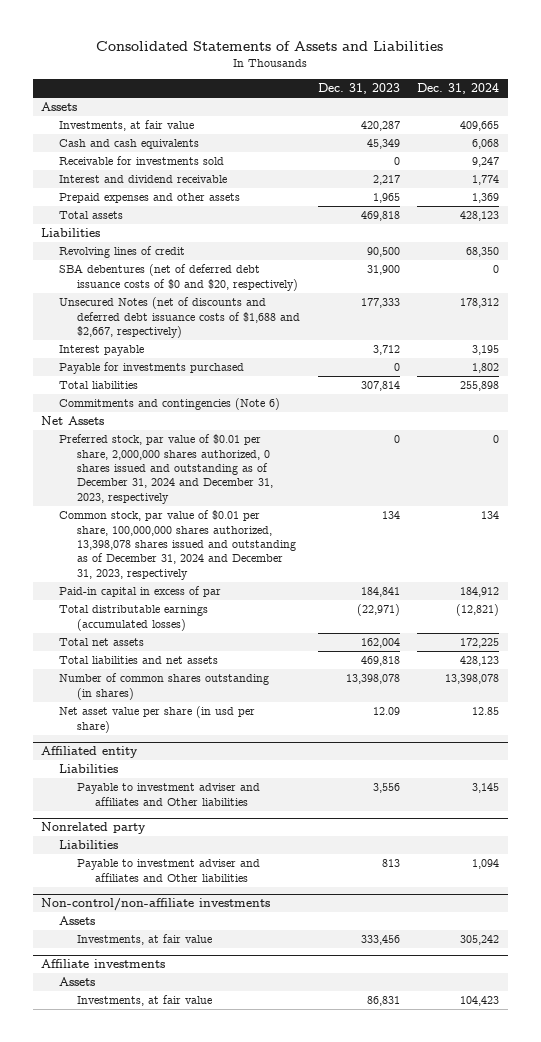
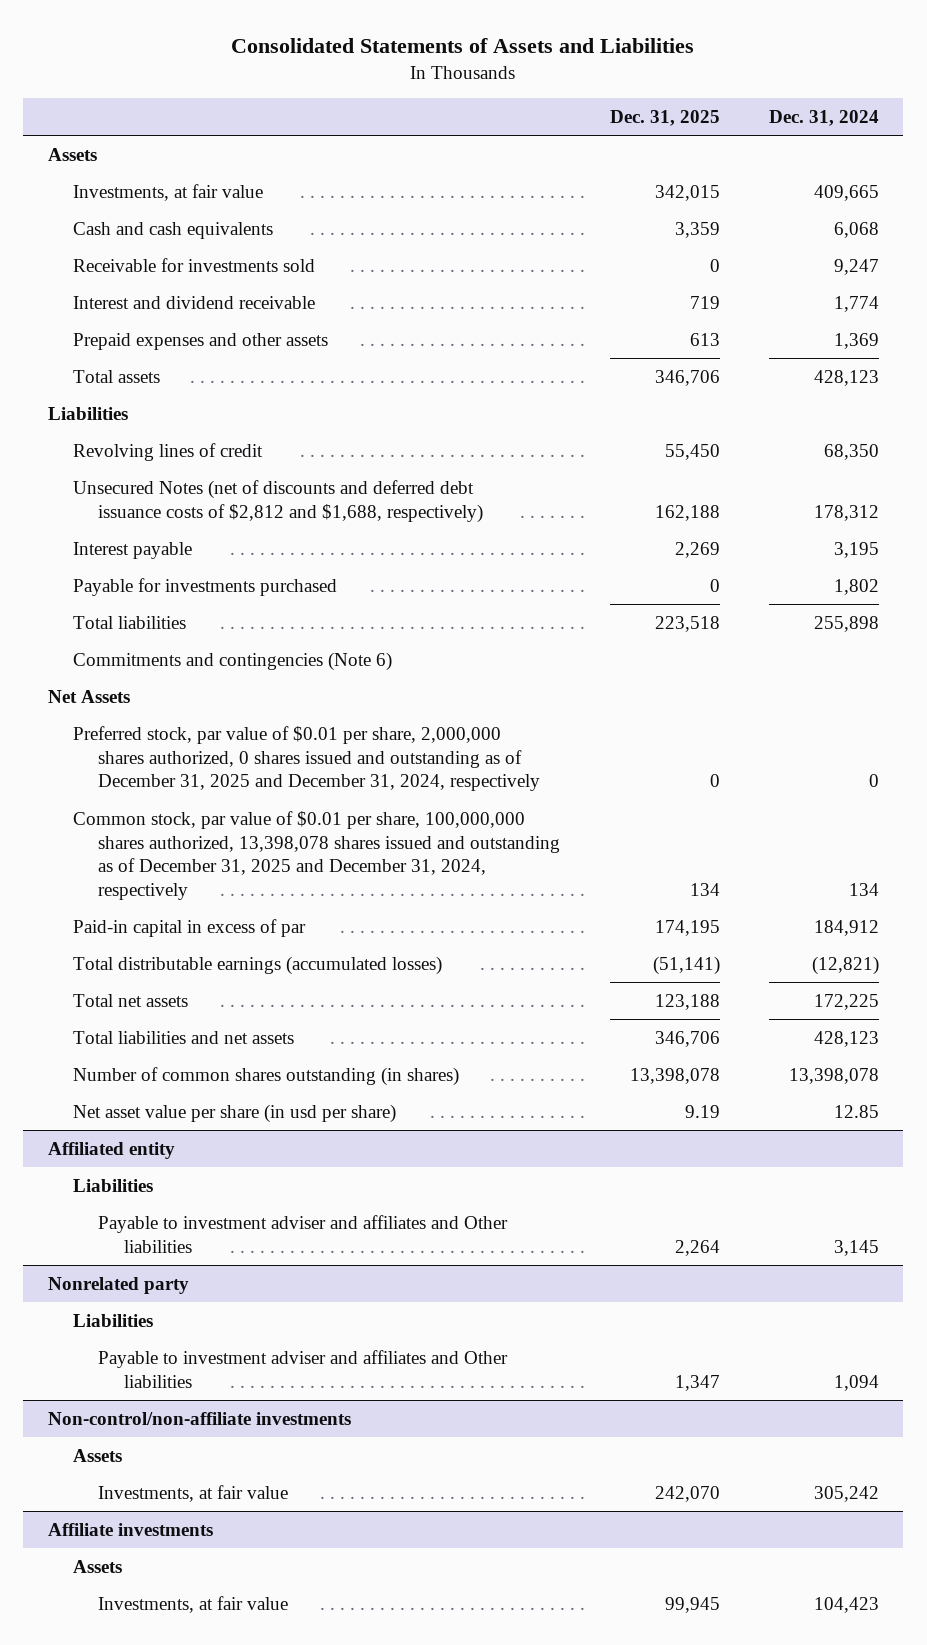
[317,83,400,95] Dec. 31, 2023 -> none
none -> [609,109,720,126] Dec. 31, 2025
[59,264,299,291] SBA debentures (net of deferred debt issuance costs of $0 and $20, respectively) -> none
[59,297,301,338] Unsecured Notes (net of discounts and deferred debt issuance costs of $1,688 and $2,667, respectively) -> [73,479,484,523] Unsecured Notes (net of discounts and deferred debt issuance costs of $2,812 and $1,688, respectively)
[59,434,274,504] Preferred stock, par value of $0.01 per share, 2,000,000 shares authorized, 0 shares issued and outstanding as of December 31, 2024 and December 31, 2023, respectively -> [73,725,541,792] Preferred stock, par value of $0.01 per share, 2,000,000 shares authorized, 0 shares issued and outstanding as of December 31, 2025 and December 31, 2024, respectively
[59,510,297,580] Common stock, par value of $0.01 per share, 100,000,000 shares authorized, 13,398,078 shares issued and outstanding as of December 31, 2024 and December 31, 2023, respectively -> [73,810,561,901] Common stock, par value of $0.01 per share, 100,000,000 shares authorized, 13,398,078 shares issued and outstanding as of December 31, 2025 and December 31, 2024, respectively

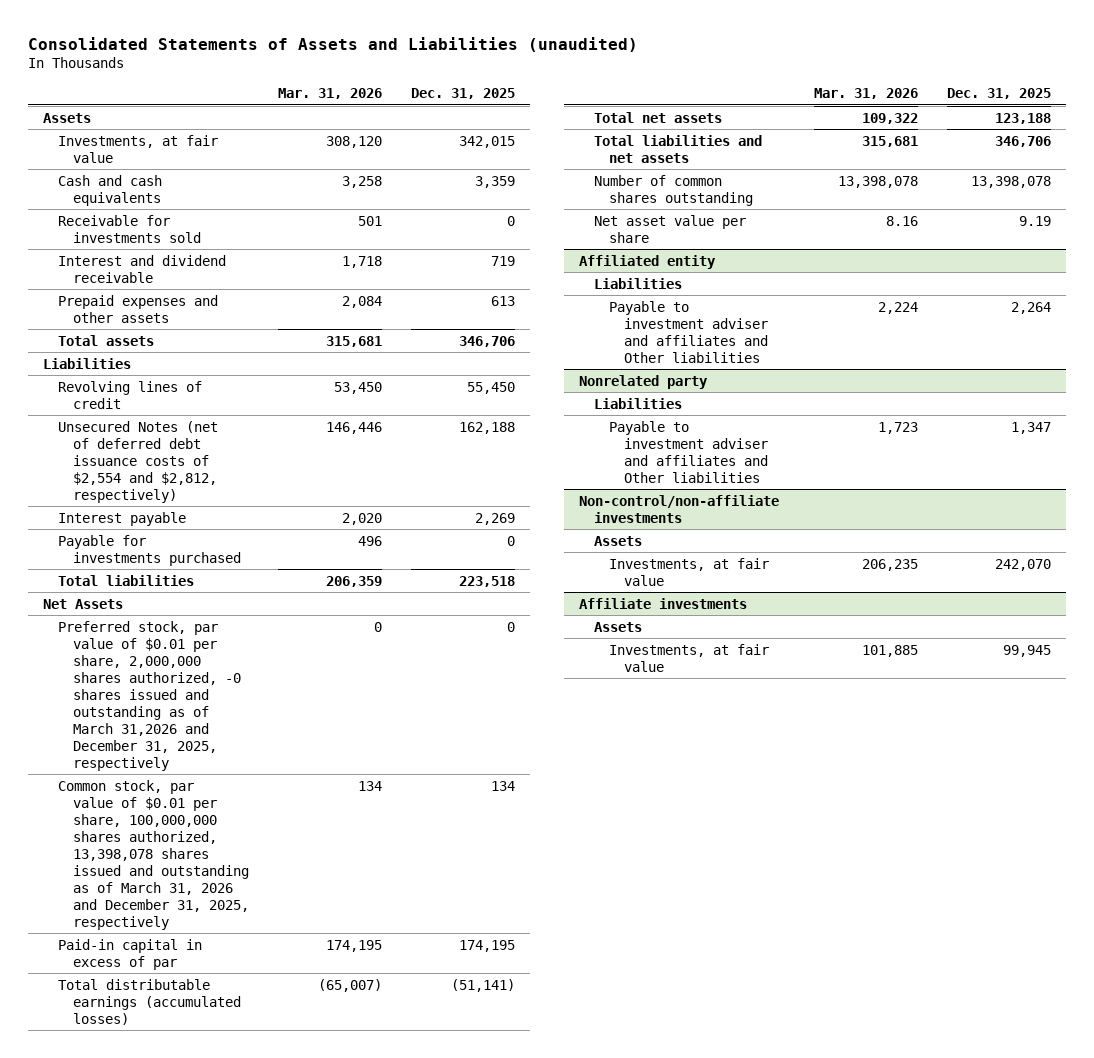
[231,37,695,53] Consolidated Statements of Assets and Liabilities -> [28,36,639,52] Consolidated Statements of Assets and Liabilities (unaudited)
[768,109,879,126] Dec. 31, 2024 -> none
none -> [278,88,383,100] Mar. 31, 2026
[73,479,484,523] Unsecured Notes (net of discounts and deferred debt issuance costs of $2,812 and $1,688, respectively) -> [58,420,219,503] Unsecured Notes (net of deferred debt issuance costs of $2,554 and $2,812, respectively)
[73,651,393,671] Commitments and contingencies (Note 6) -> none
[73,725,541,792] Preferred stock, par value of $0.01 per share, 2,000,000 shares authorized, 0 shares issued and outstanding as of December 31, 2025 and December 31, 2024, respectively -> [58,620,241,771] Preferred stock, par value of $0.01 per share, 2,000,000 shares authorized, -0 shares issued and outstanding as of March 31,2026 and December 31, 2025, respectively
[73,810,561,901] Common stock, par value of $0.01 per share, 100,000,000 shares authorized, 13,398,078 shares issued and outstanding as of December 31, 2025 and December 31, 2024, respectively -> [58,779,249,930] Common stock, par value of $0.01 per share, 100,000,000 shares authorized, 13,398,078 shares issued and outstanding as of March 31, 2026 and December 31, 2025, respectively
[73,1066,460,1086] Number of common shares outstanding (in shares) -> [593,174,753,206] Number of common shares outstanding
[73,1103,397,1123] Net asset value per share (in usd per share) -> [593,214,746,243] Net asset value per share

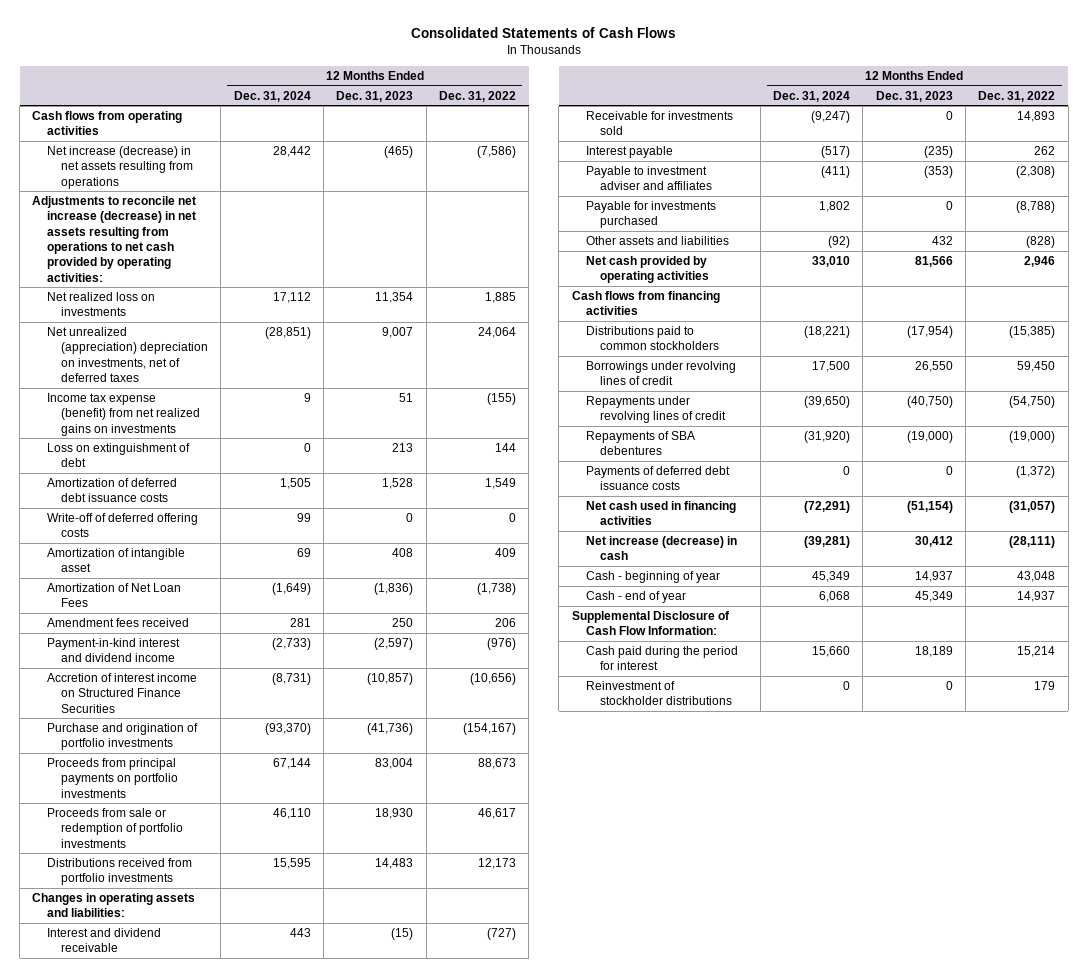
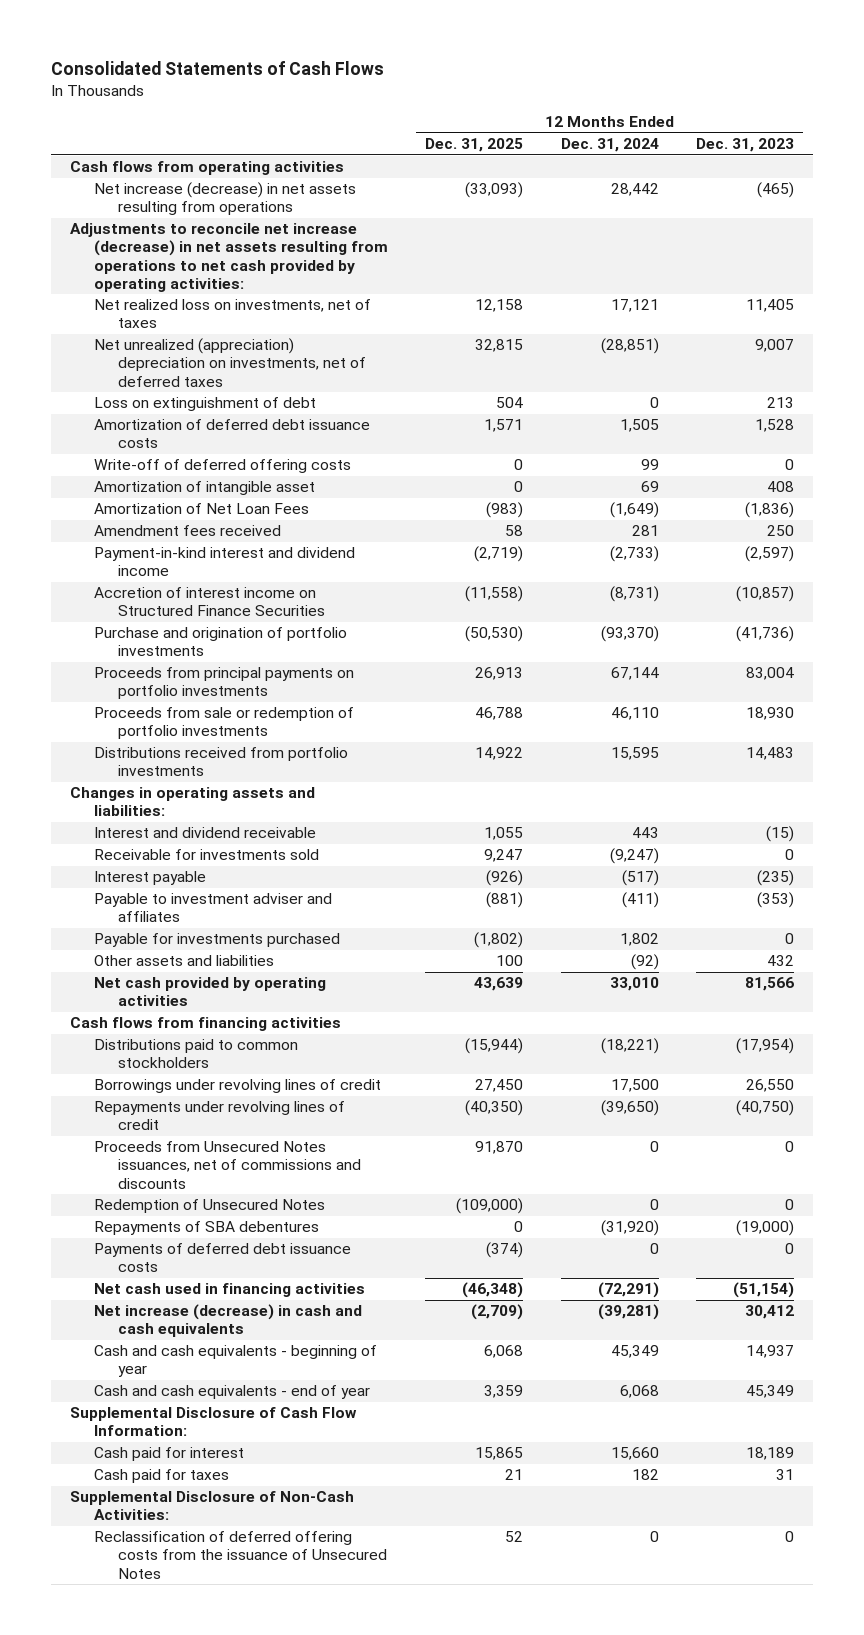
[439,90,517,102] Dec. 31, 2022 -> none
none -> [425,138,524,153] Dec. 31, 2025
[46,291,155,317] Net realized loss on investments -> [93,299,371,329] Net realized loss on investments, net of taxes
[272,291,311,303] 17,112 -> [610,299,659,313] 17,121
[375,291,414,303] 11,354 -> [745,299,794,313] 11,405
[46,392,201,436] Income tax expense (benefit) from net realized gains on investments -> none
none -> [93,1141,361,1189] Proceeds from Unsecured Notes issuances, net of commissions and discounts
none -> [93,1199,325,1214] Redemption of Unsecured Notes
[585,535,737,561] Net increase (decrease) in cash -> [93,1304,362,1338] Net increase (decrease) in cash and cash equivalents
[585,570,720,583] Cash - beginning of year -> [93,1345,377,1378] Cash and cash equivalents - beginning of year
[585,590,686,603] Cash - end of year -> [93,1385,370,1400] Cash and cash equivalents - end of year
[585,680,733,706] Reinvestment of stockholder distributions -> none
[585,645,738,671] Cash paid during the period for interest -> [93,1447,244,1462] Cash paid for interest
none -> [93,1469,229,1484] Cash paid for taxes
none -> [70,1491,355,1521] Supplemental Disclosure of Non-Cash Activities:
none -> [93,1531,387,1579] Reclassification of deferred offering costs from the issuance of Unsecured Notes

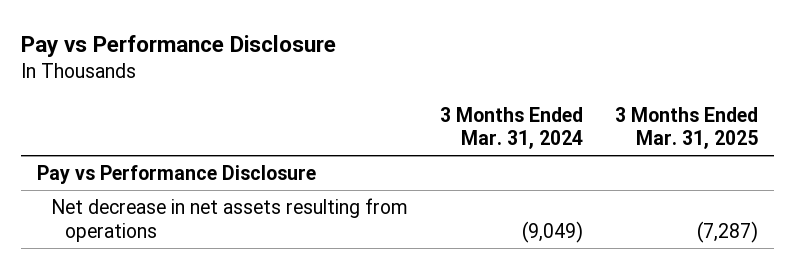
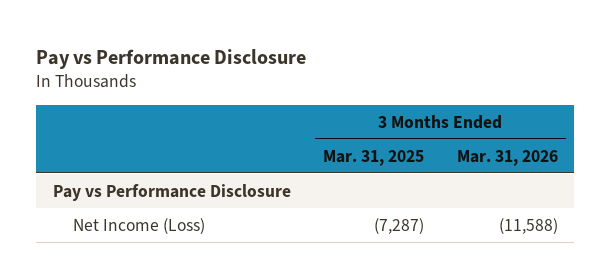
[440,106,584,150] 3 Months Ended Mar. 31, 2024 -> none
none -> [456,149,558,166] Mar. 31, 2026
[51,197,409,242] Net decrease in net assets resulting from operations -> [73,217,206,234] Net Income (Loss)

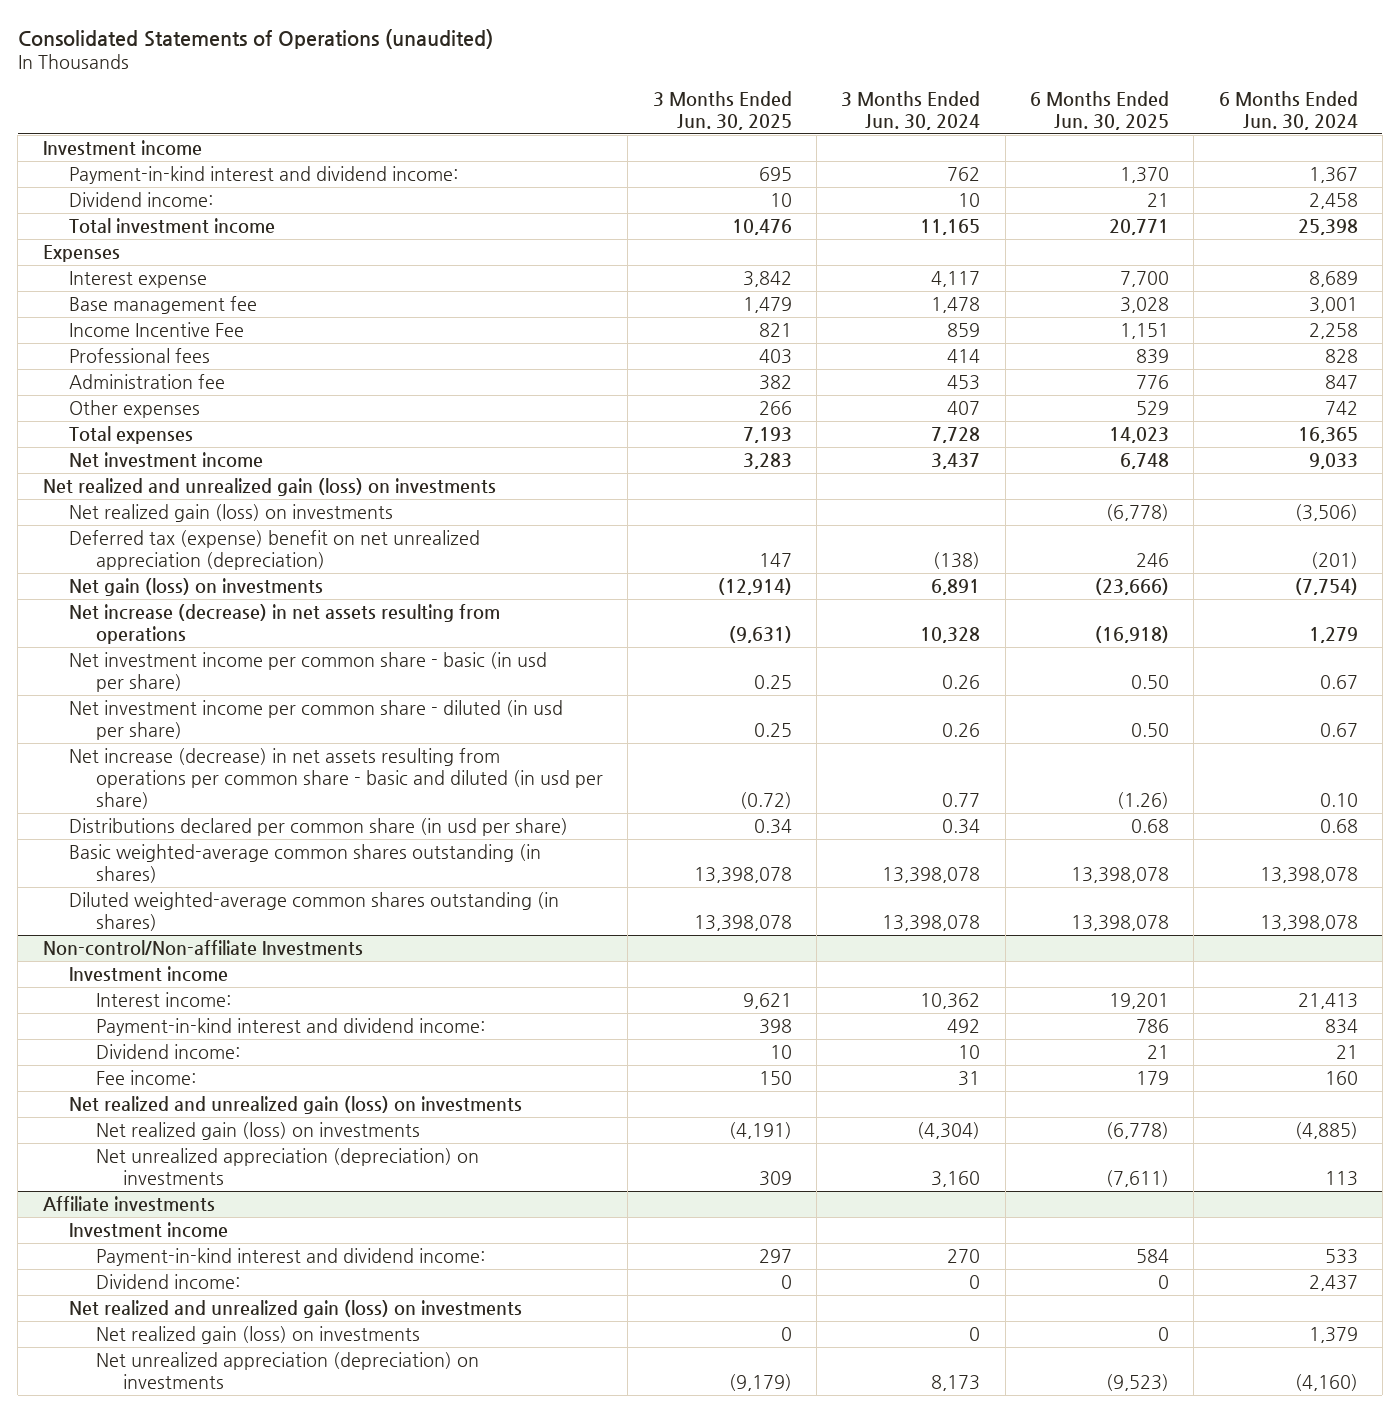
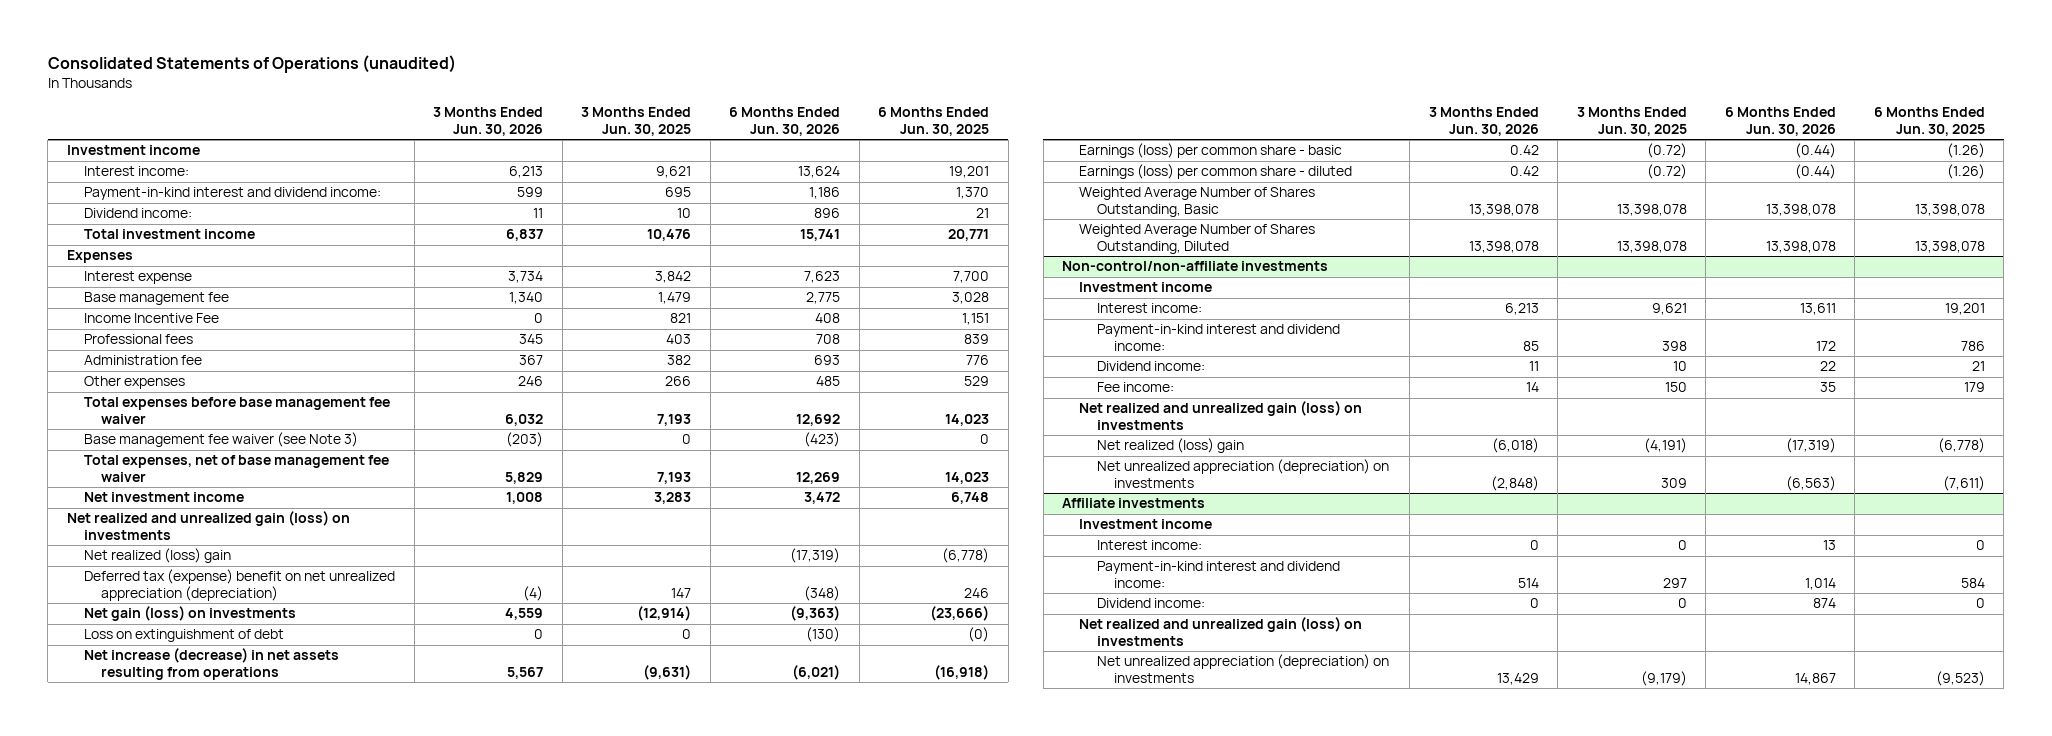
[841,90,981,130] 3 Months Ended Jun. 30, 2024 -> none
[1218,90,1358,130] 6 Months Ended Jun. 30, 2024 -> none
none -> [433,107,544,136] 3 Months Ended Jun. 30, 2026
none -> [729,107,841,136] 6 Months Ended Jun. 30, 2026
none -> [83,166,189,177] Interest income:
none -> [83,397,390,425] Total expenses before base management fee waiver
none -> [83,432,358,448] Base management fee waiver (see Note 3)
[69,426,194,445] Total expenses -> [83,455,389,483] Total expenses, net of base management fee waiver
[69,504,394,523] Net realized gain (loss) on investments -> [83,548,231,564] Net realized (loss) gain
none -> [83,629,284,643] Loss on extinguishment of debt
[69,748,603,809] Net increase (decrease) in net assets resulting from operations per common share - basic and diluted (in usd per share) -> none
[69,818,569,837] Distributions declared per common share (in usd per share) -> none
[69,652,548,692] Net investment income per common share - basic (in usd per share) -> [1079,143,1343,159] Earnings (loss) per common share - basic
[753,674,792,689] 0.25 -> [1646,143,1687,159] (0.72)
[1130,674,1169,689] 0.50 -> [1946,143,1985,159] (1.26)
[69,700,564,740] Net investment income per common share - diluted (in usd per share) -> [1079,164,1353,180] Earnings (loss) per common share - diluted
[753,722,792,737] 0.25 -> [1646,164,1687,180] (0.72)
[1130,722,1169,737] 0.50 -> [1946,164,1985,180] (1.26)
[69,844,542,883] Basic weighted-average common shares outstanding (in shares) -> [1079,187,1316,218] Weighted Average Number of Shares Outstanding, Basic
[69,892,560,931] Diluted weighted-average common shares outstanding (in shares) -> [1079,224,1316,255] Weighted Average Number of Shares Outstanding, Diluted
[42,940,363,957] Non-control/Non-affiliate Investments -> [1062,261,1329,272] Non-control/non-affiliate investments
[95,1122,420,1141] Net realized gain (loss) on investments -> [1096,438,1244,454] Net realized (loss) gain
none -> [1096,540,1202,551] Interest income:
[95,1326,420,1345] Net realized gain (loss) on investments -> none

